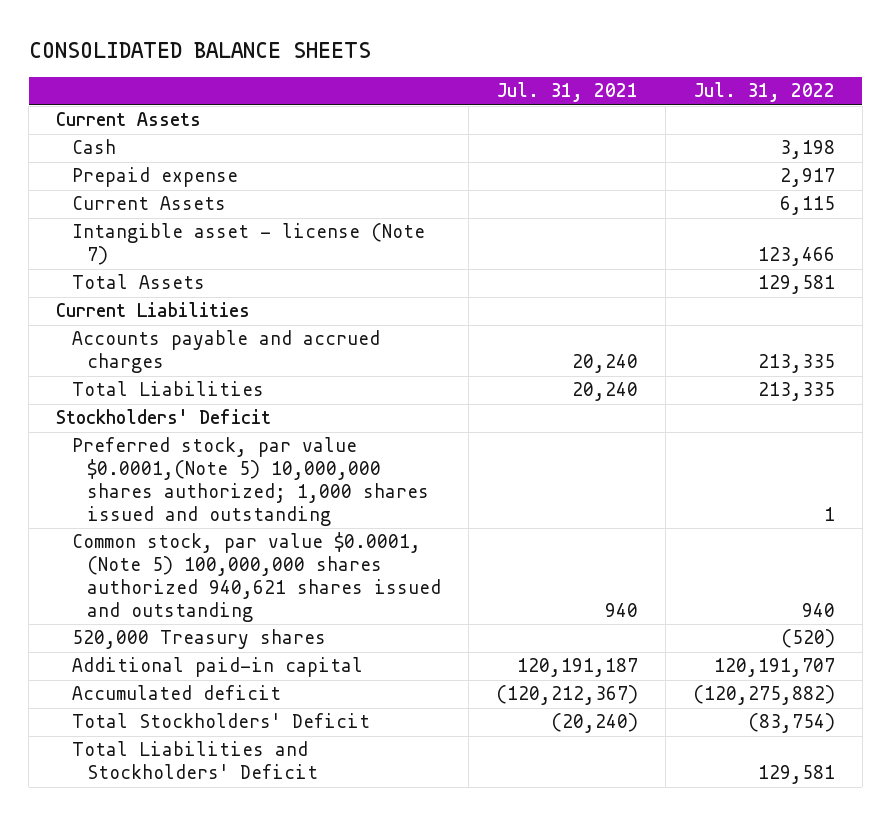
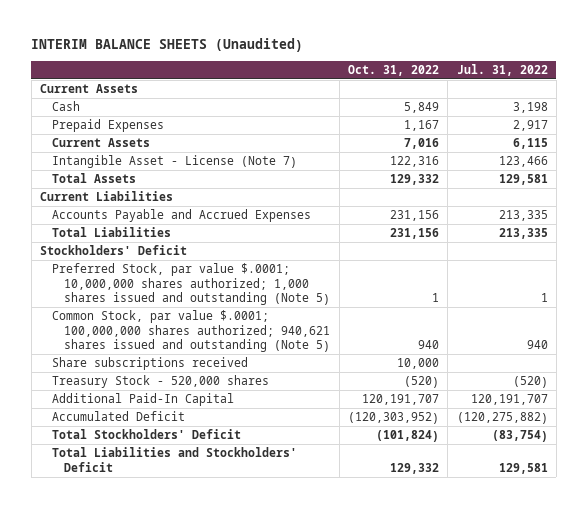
[28,42,371,59] CONSOLIDATED BALANCE SHEETS -> [31,38,304,53] INTERIM BALANCE SHEETS (Unaudited)
[497,82,639,103] Jul. 31, 2021 -> none
none -> [347,64,439,76] Oct. 31, 2022
[71,167,238,188] Prepaid expense -> [52,119,165,133] Prepaid Expenses
[71,223,425,266] Intangible asset - license (Note 7) -> [52,155,298,169] Intangible Asset - License (Note 7)
[71,330,380,374] Accounts payable and accrued charges -> [52,209,312,223] Accounts Payable and Accrued Expenses
[71,437,430,526] Preferred stock, par value $0.0001,(Note 5) 10,000,000 shares authorized; 1,000 shares issued and outstanding -> [52,263,331,306] Preferred Stock, par value $.0001; 10,000,000 shares authorized; 1,000 shares issued and outstanding (Note 5)
[71,532,442,622] Common stock, par value $0.0001, (Note 5) 100,000,000 shares authorized 940,621 shares issued and outstanding -> [52,310,331,353] Common Stock, par value $.0001; 100,000,000 shares authorized; 940,621 shares issued and outstanding (Note 5)
none -> [52,357,249,371] Share subscriptions received
[71,629,326,650] 520,000 Treasury shares -> [52,375,270,389] Treasury Stock - 520,000 shares
[71,657,363,678] Additional paid-in capital -> [52,393,235,407] Additional Paid-In Capital
[71,685,281,701] Accumulated deficit -> [52,411,186,422] Accumulated Deficit

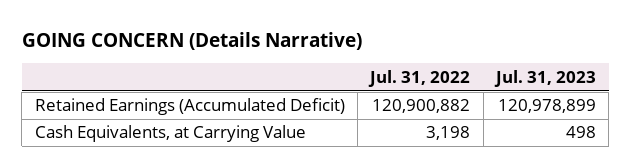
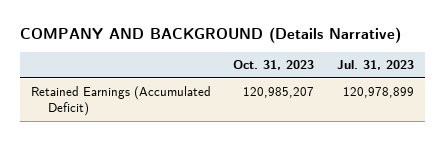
[21,31,362,50] GOING CONCERN (Details Narrative) -> [19,27,401,44] COMPANY AND BACKGROUND (Details Narrative)
[368,69,471,87] Jul. 31, 2022 -> none
none -> [233,60,315,71] Oct. 31, 2023
[34,125,306,143] Cash Equivalents, at Carrying Value -> none

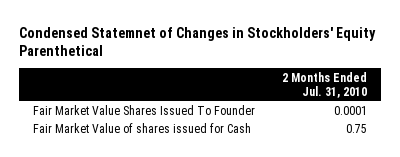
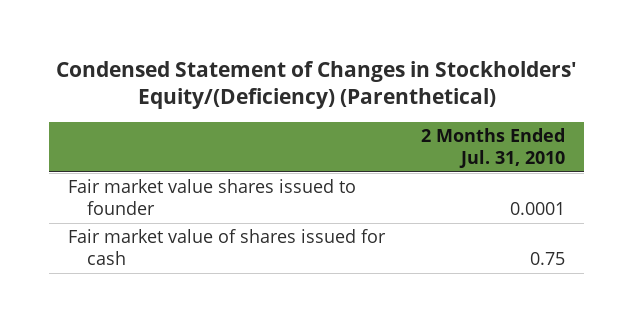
[18,26,376,57] Condensed Statemnet of Changes in Stockholders' Equity Parenthetical -> [55,60,577,110] Condensed Statement of Changes in Stockholders' Equity/(Deficiency) (Parenthetical)
[32,105,255,116] Fair Market Value Shares Issued To Founder -> [67,178,356,216] Fair market value shares issued to founder
[32,123,251,134] Fair Market Value of shares issued for Cash -> [67,228,386,266] Fair market value of shares issued for cash

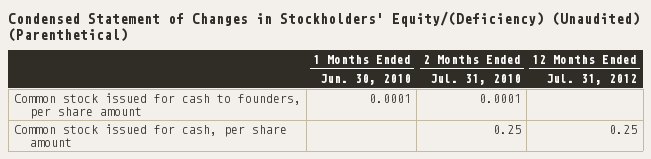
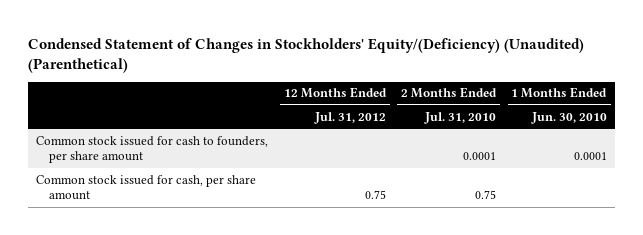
[492,125,521,135] 0.25 -> [475,190,497,200] 0.75
[609,125,638,135] 0.25 -> [364,190,386,200] 0.75

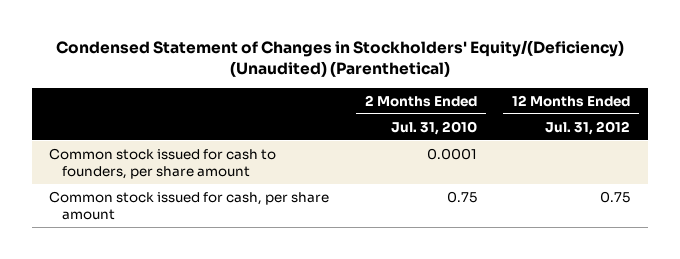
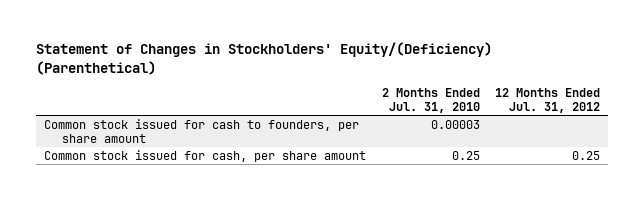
[55,39,624,78] Condensed Statement of Changes in Stockholders' Equity/(Deficiency) (Unaudited) (Parenthetical) -> [36,42,493,75] Statement of Changes in Stockholders' Equity/(Deficiency) (Parenthetical)
[426,148,477,161] 0.0001 -> [430,119,480,129] 0.00003
[446,191,477,204] 0.75 -> [451,150,480,160] 0.25
[600,191,631,204] 0.75 -> [572,150,601,160] 0.25

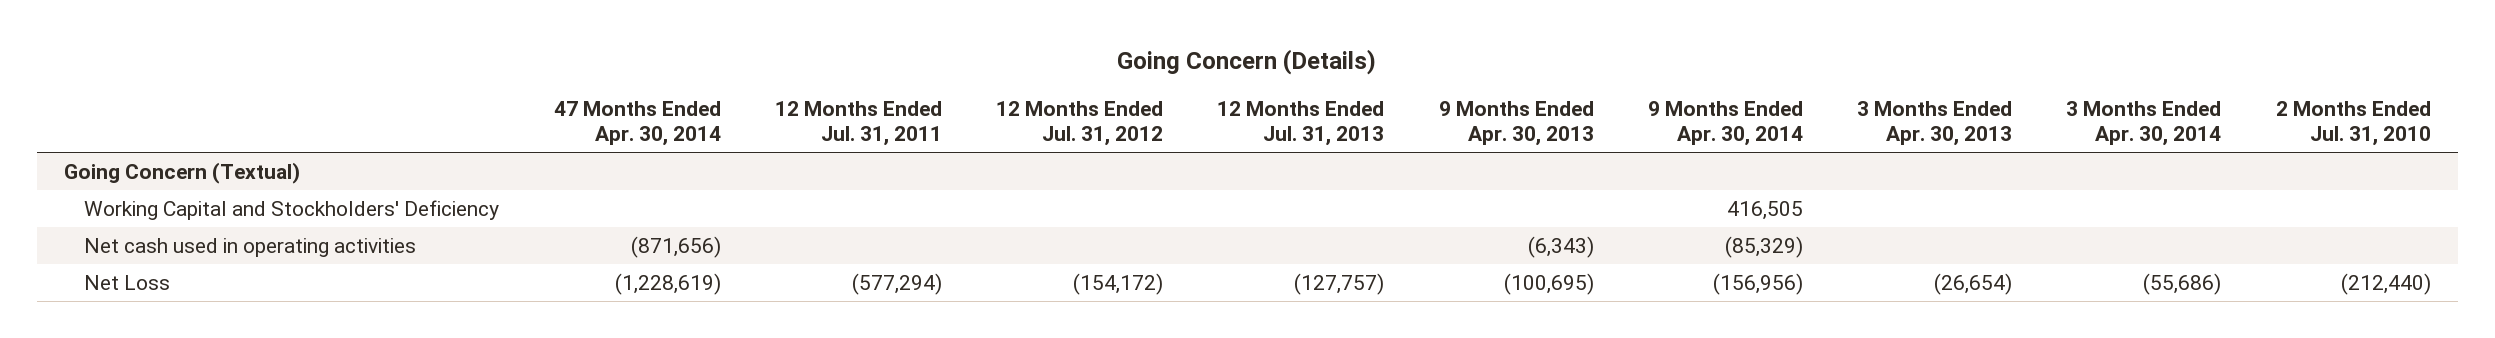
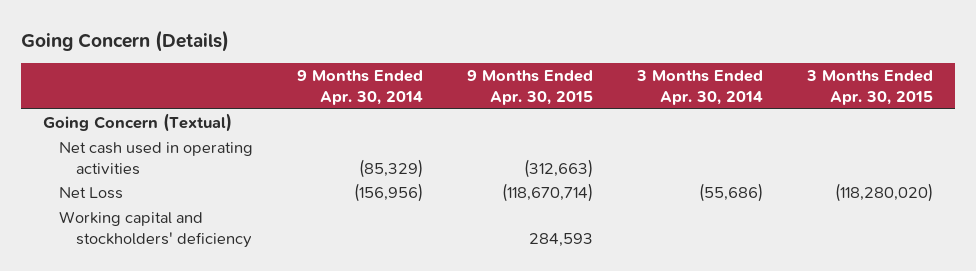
[553,101,721,147] 47 Months Ended Apr. 30, 2014 -> none
[774,101,942,147] 12 Months Ended Jul. 31, 2011 -> none
[996,101,1164,147] 12 Months Ended Jul. 31, 2012 -> none
[1217,101,1385,147] 12 Months Ended Jul. 31, 2013 -> none
[1438,101,1594,147] 9 Months Ended Apr. 30, 2013 -> none
[1857,101,2013,147] 3 Months Ended Apr. 30, 2013 -> none
[2275,101,2431,147] 2 Months Ended Jul. 31, 2010 -> none
none -> [467,70,594,105] 9 Months Ended Apr. 30, 2015
none -> [806,70,934,105] 3 Months Ended Apr. 30, 2015
[84,199,500,220] Working Capital and Stockholders' Deficiency -> none
none -> [59,211,253,248] Working capital and stockholders' deficiency

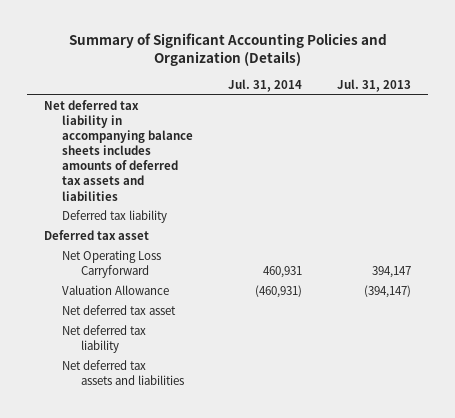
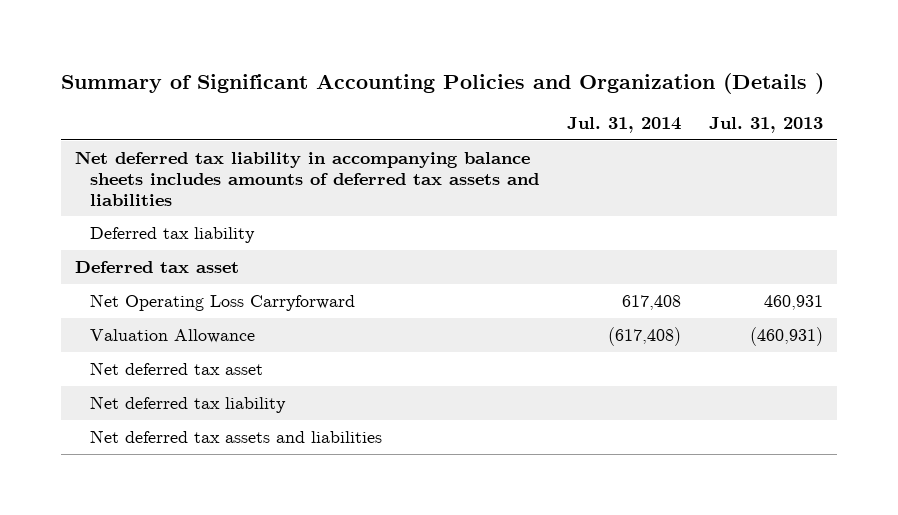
[68,32,387,67] Summary of Significant Accounting Policies and Organization (Details) -> [61,72,825,94] Summary of Significant Accounting Policies and Organization (Details )
[263,266,303,279] 460,931 -> [622,294,682,310] 617,408
[372,266,412,279] 394,147 -> [764,294,824,310] 460,931
[255,285,303,299] (460,931) -> [608,326,682,346] (617,408)
[364,285,412,299] (394,147) -> [750,326,824,346] (460,931)

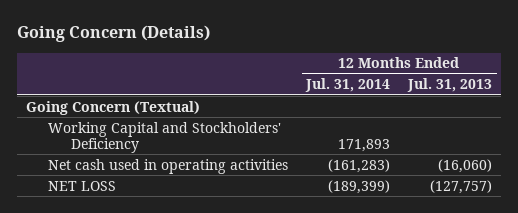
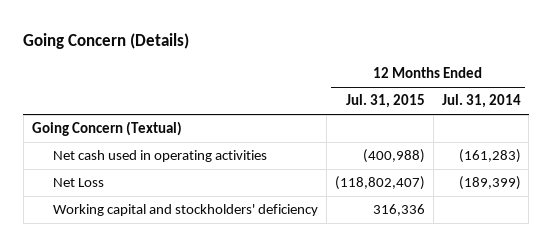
[407,78,493,93] Jul. 31, 2013 -> none
none -> [345,94,425,109] Jul. 31, 2015
[48,121,282,153] Working Capital and Stockholders' Deficiency -> none
[48,180,117,191] NET LOSS -> [53,178,105,188] Net Loss
none -> [53,204,319,217] Working capital and stockholders' deficiency

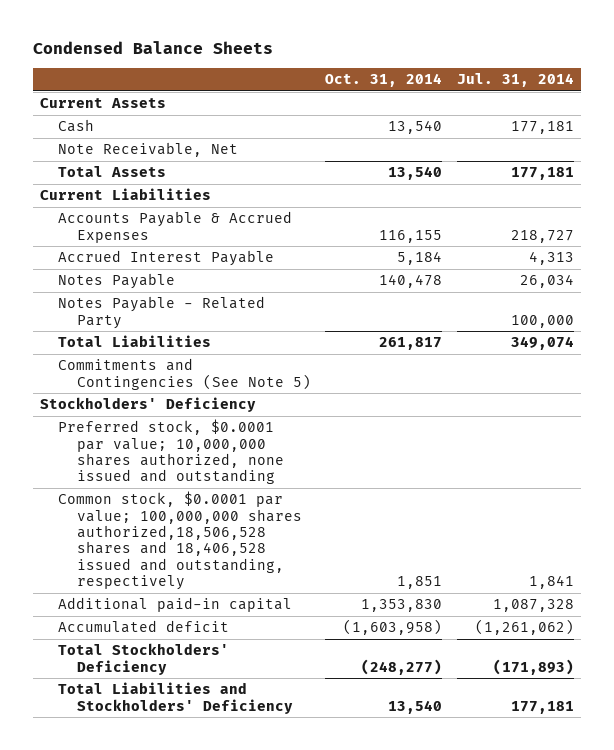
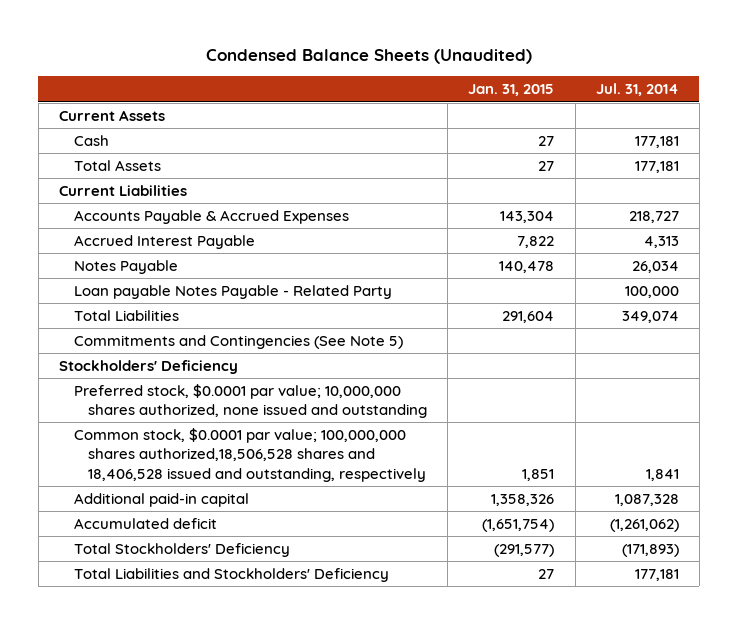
[32,41,273,55] Condensed Balance Sheets -> [205,49,532,65] Condensed Balance Sheets (Unaudited)
[325,73,443,88] Oct. 31, 2014 -> none
none -> [468,84,555,97] Jan. 31, 2015
[58,142,239,158] Note Receivable, Net -> none
[58,296,266,329] Notes Payable - Related Party -> [73,284,392,299] Loan payable Notes Payable - Related Party

